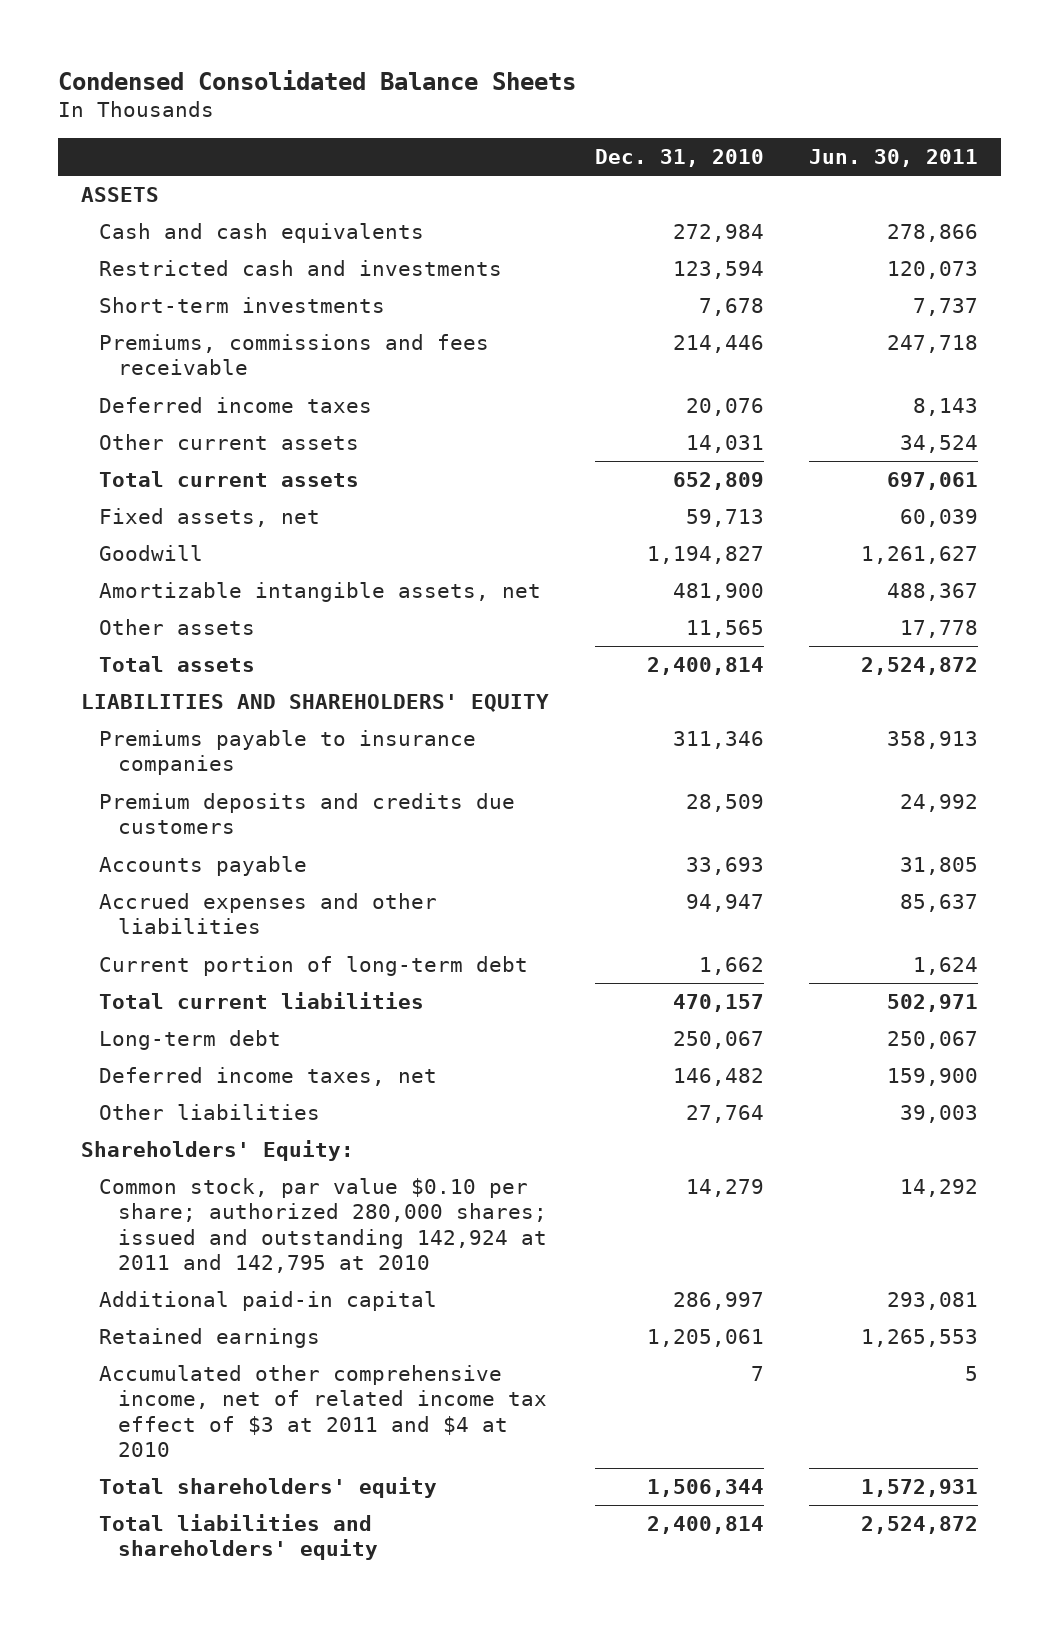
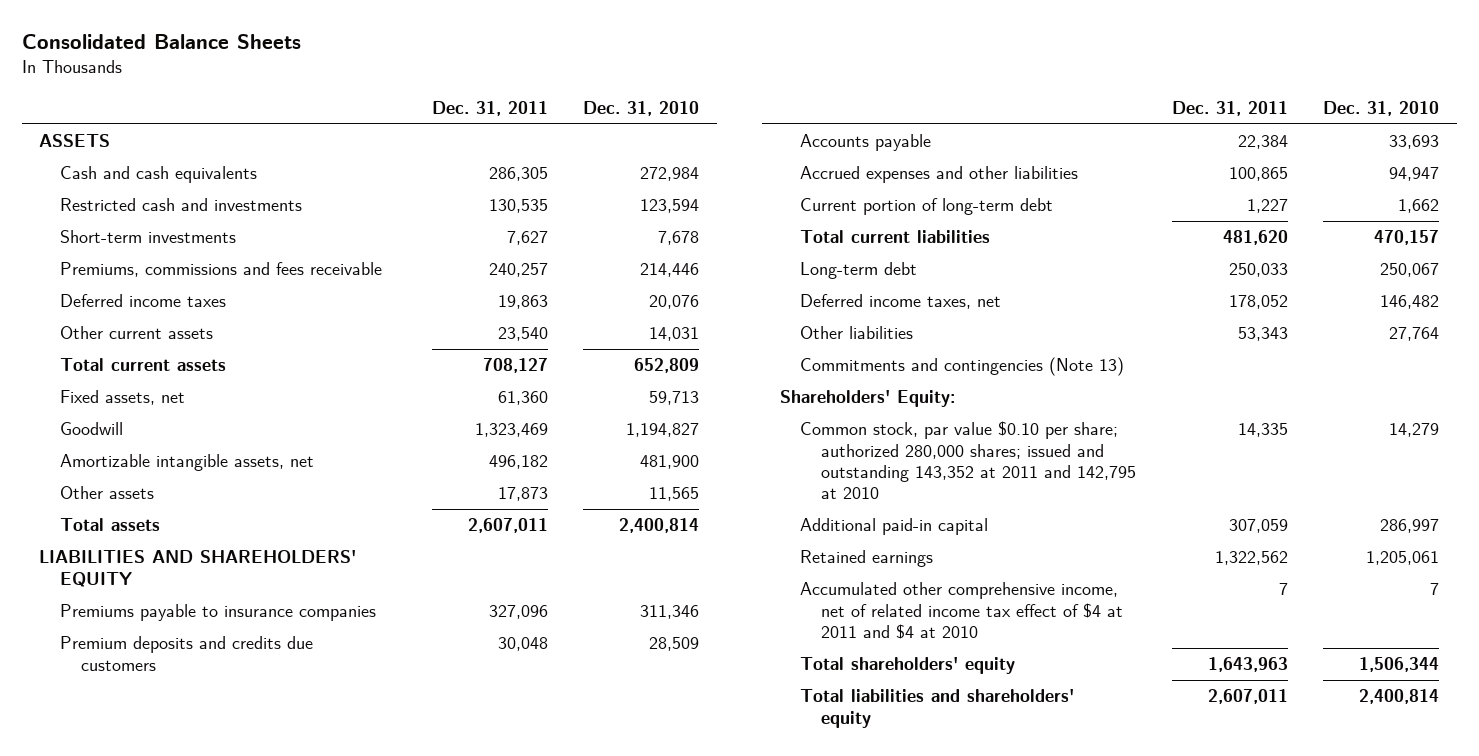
[57,69,576,90] Condensed Consolidated Balance Sheets -> [21,34,301,50] Consolidated Balance Sheets
[809,149,979,168] Jun. 30, 2011 -> none
none -> [431,100,548,116] Dec. 31, 2011
none -> [800,357,1125,377] Commitments and contingencies (Note 13)
[99,1178,547,1274] Common stock, par value $0.10 per share; authorized 280,000 shares; issued and outstanding 142,924 at 2011 and 142,795 at 2010 -> [800,421,1137,500] Common stock, par value $0.10 per share; authorized 280,000 shares; issued and outstanding 143,352 at 2011 and 142,795 at 2010
[99,1365,547,1458] Accumulated other comprehensive income, net of related income tax effect of $3 at 2011 and $4 at 2010 -> [800,582,1124,640] Accumulated other comprehensive income, net of related income tax effect of $4 at 2011 and $4 at 2010

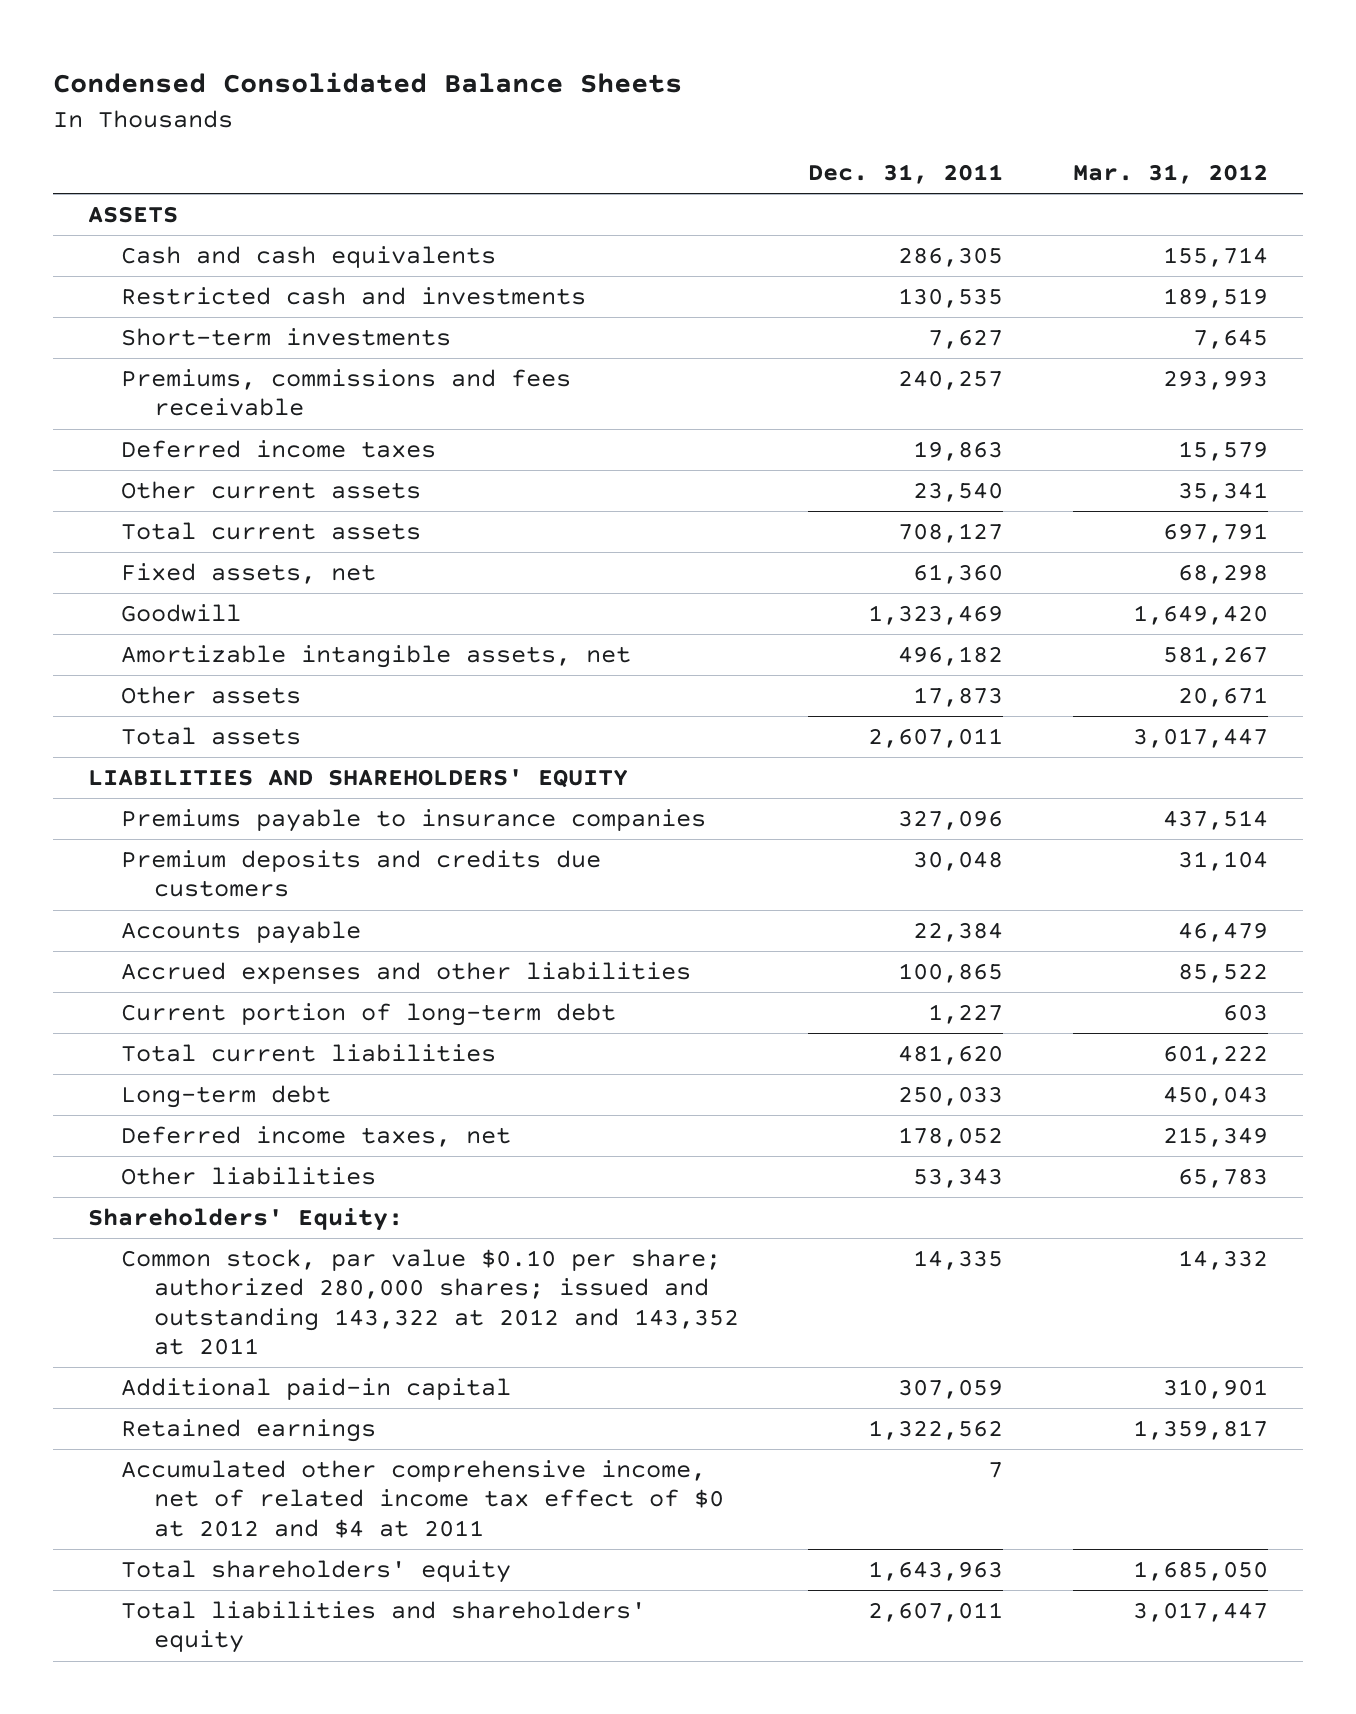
[21,34,301,50] Consolidated Balance Sheets -> [53,72,683,94] Condensed Consolidated Balance Sheets
[583,100,700,116] Dec. 31, 2010 -> none
none -> [1072,163,1268,184] Mar. 31, 2012
[800,357,1125,377] Commitments and contingencies (Note 13) -> none
[800,421,1137,500] Common stock, par value $0.10 per share; authorized 280,000 shares; issued and outstanding 143,352 at 2011 and 142,795 at 2010 -> [120,1249,739,1355] Common stock, par value $0.10 per share; authorized 280,000 shares; issued and outstanding 143,322 at 2012 and 143,352 at 2011
[800,582,1124,640] Accumulated other comprehensive income, net of related income tax effect of $4 at 2011 and $4 at 2010 -> [120,1460,724,1538] Accumulated other comprehensive income, net of related income tax effect of $0 at 2012 and $4 at 2011

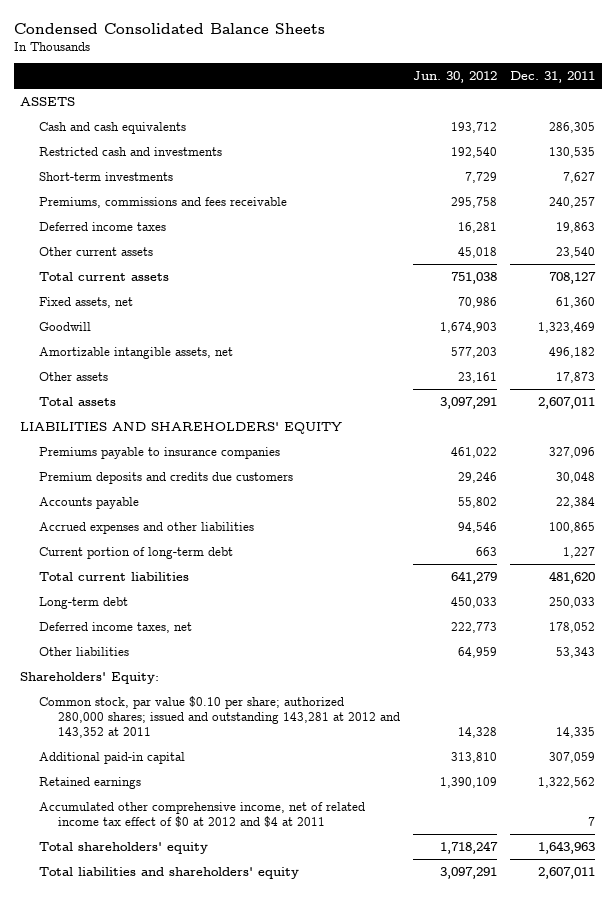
[1072,163,1268,184] Mar. 31, 2012 -> none
none -> [413,71,498,84] Jun. 30, 2012
[120,1249,739,1355] Common stock, par value $0.10 per share; authorized 280,000 shares; issued and outstanding 143,322 at 2012 and 143,352 at 2011 -> [39,695,401,738] Common stock, par value $0.10 per share; authorized 280,000 shares; issued and outstanding 143,281 at 2012 and 143,352 at 2011

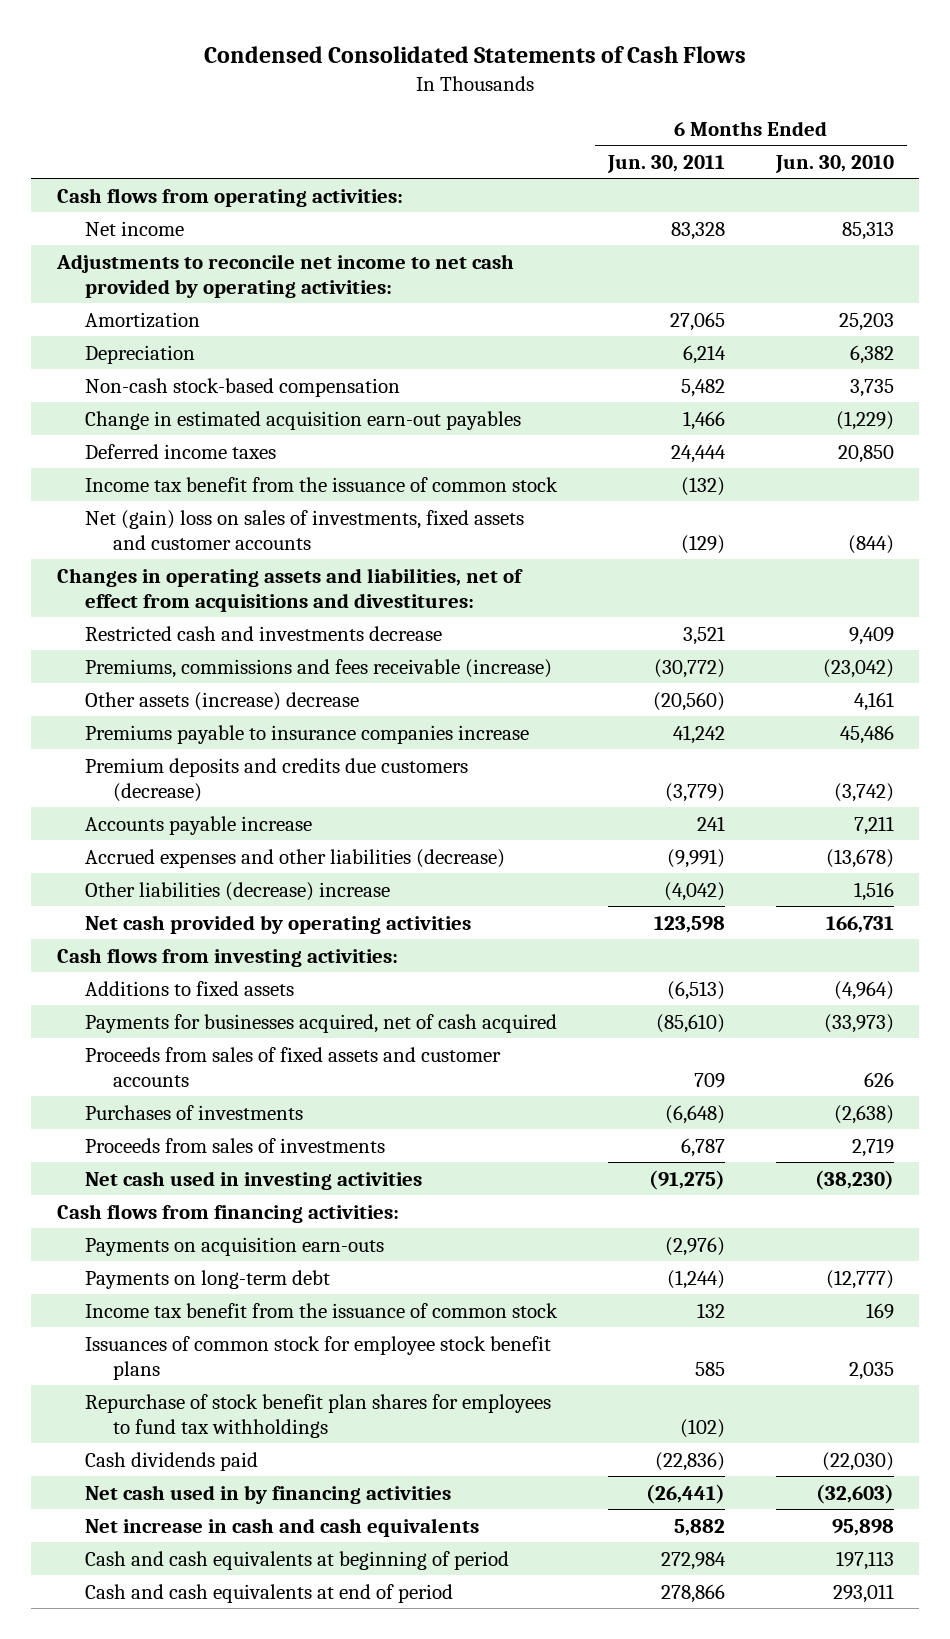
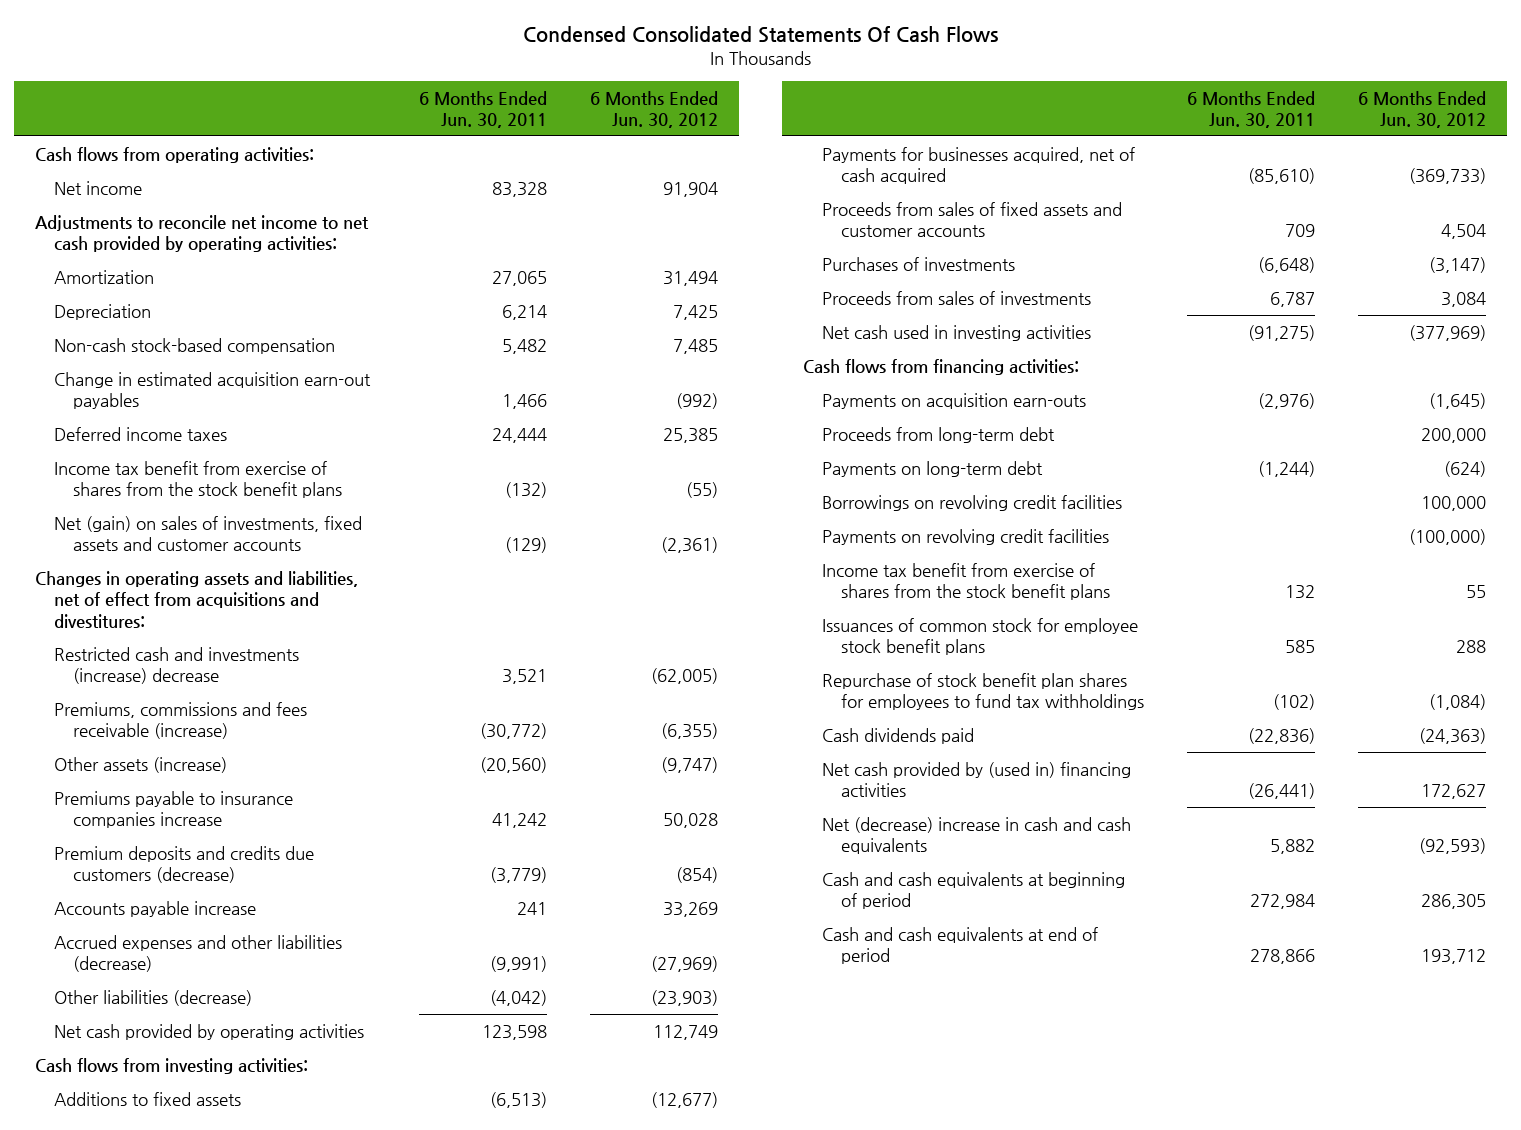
[204,46,747,64] Condensed Consolidated Statements of Cash Flows -> [522,25,998,43] Condensed Consolidated Statements Of Cash Flows
[774,154,894,173] Jun. 30, 2010 -> none
none -> [589,90,718,129] 6 Months Ended Jun. 30, 2012
[84,476,558,492] Income tax benefit from the issuance of common stock -> [54,460,342,499] Income tax benefit from exercise of shares from the stock benefit plans
[84,509,524,550] Net (gain) loss on sales of investments, fixed assets and customer accounts -> [54,515,363,552] Net (gain) on sales of investments, fixed assets and customer accounts
[84,625,442,641] Restricted cash and investments decrease -> [54,646,300,685] Restricted cash and investments (increase) decrease
[84,691,359,711] Other assets (increase) decrease -> [54,756,228,773] Other assets (increase)
[84,881,390,901] Other liabilities (decrease) increase -> [54,989,253,1006] Other liabilities (decrease)
none -> [822,426,1056,443] Proceeds from long-term debt
none -> [822,494,1123,511] Borrowings on revolving credit facilities
none -> [822,528,1110,545] Payments on revolving credit facilities
[84,1302,558,1318] Income tax benefit from the issuance of common stock -> [822,562,1111,601] Income tax benefit from exercise of shares from the stock benefit plans
[84,1484,451,1504] Net cash used in by financing activities -> [822,761,1132,798] Net cash provided by (used in) financing activities
[84,1517,479,1537] Net increase in cash and cash equivalents -> [822,816,1132,855] Net (decrease) increase in cash and cash equivalents

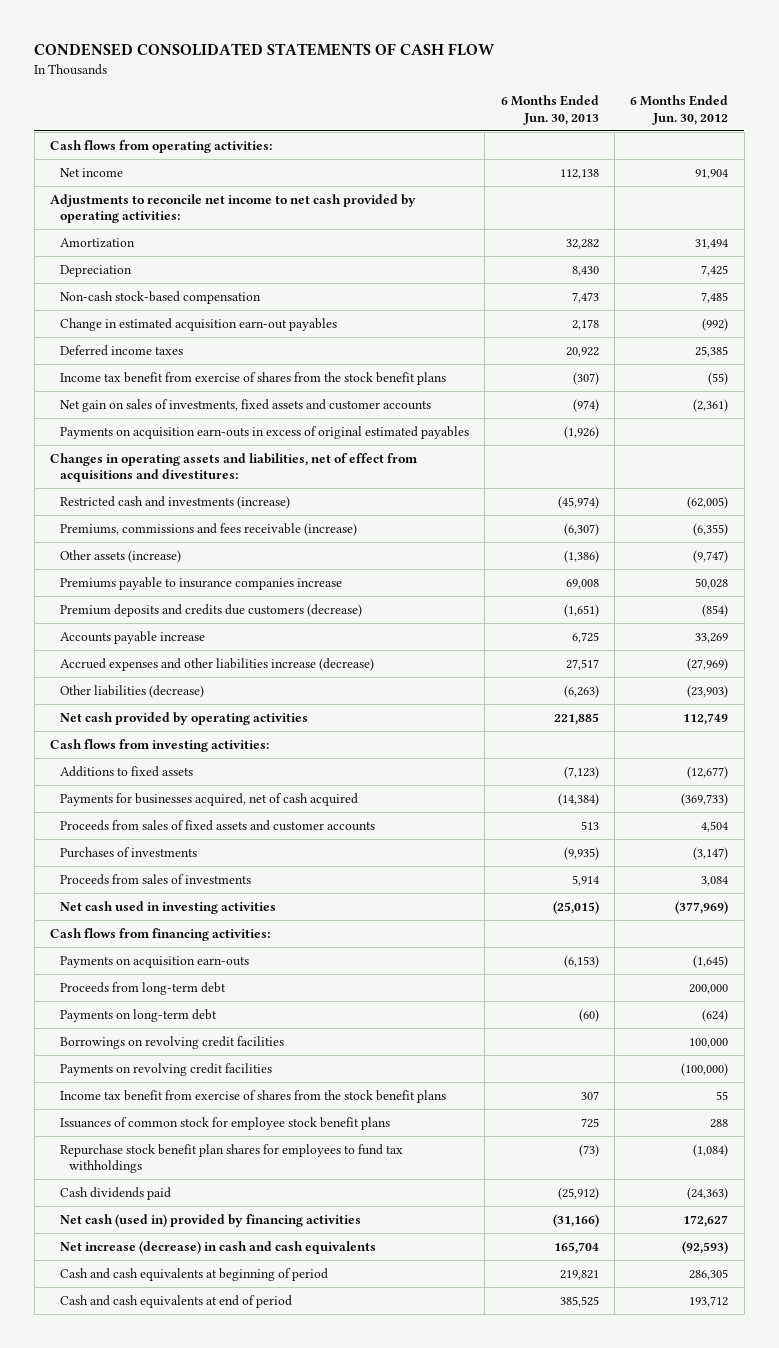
[522,25,998,43] Condensed Consolidated Statements Of Cash Flows -> [34,43,496,57] CONDENSED CONSOLIDATED STATEMENTS OF CASH FLOW
[418,90,547,129] 6 Months Ended Jun. 30, 2011 -> none
none -> [500,95,599,125] 6 Months Ended Jun. 30, 2013
[54,515,363,552] Net (gain) on sales of investments, fixed assets and customer accounts -> [59,398,431,412] Net gain on sales of investments, fixed assets and customer accounts
none -> [59,425,469,439] Payments on acquisition earn-outs in excess of original estimated payables
[54,646,300,685] Restricted cash and investments (increase) decrease -> [59,495,290,509] Restricted cash and investments (increase)
[54,934,343,973] Accrued expenses and other liabilities (decrease) -> [59,657,374,671] Accrued expenses and other liabilities increase (decrease)
[822,672,1145,711] Repurchase of stock benefit plan shares for employees to fund tax withholdings -> [59,1143,403,1174] Repurchase stock benefit plan shares for employees to fund tax withholdings
[822,761,1132,798] Net cash provided by (used in) financing activities -> [59,1213,361,1227] Net cash (used in) provided by financing activities
[822,816,1132,855] Net (decrease) increase in cash and cash equivalents -> [59,1240,376,1254] Net increase (decrease) in cash and cash equivalents

